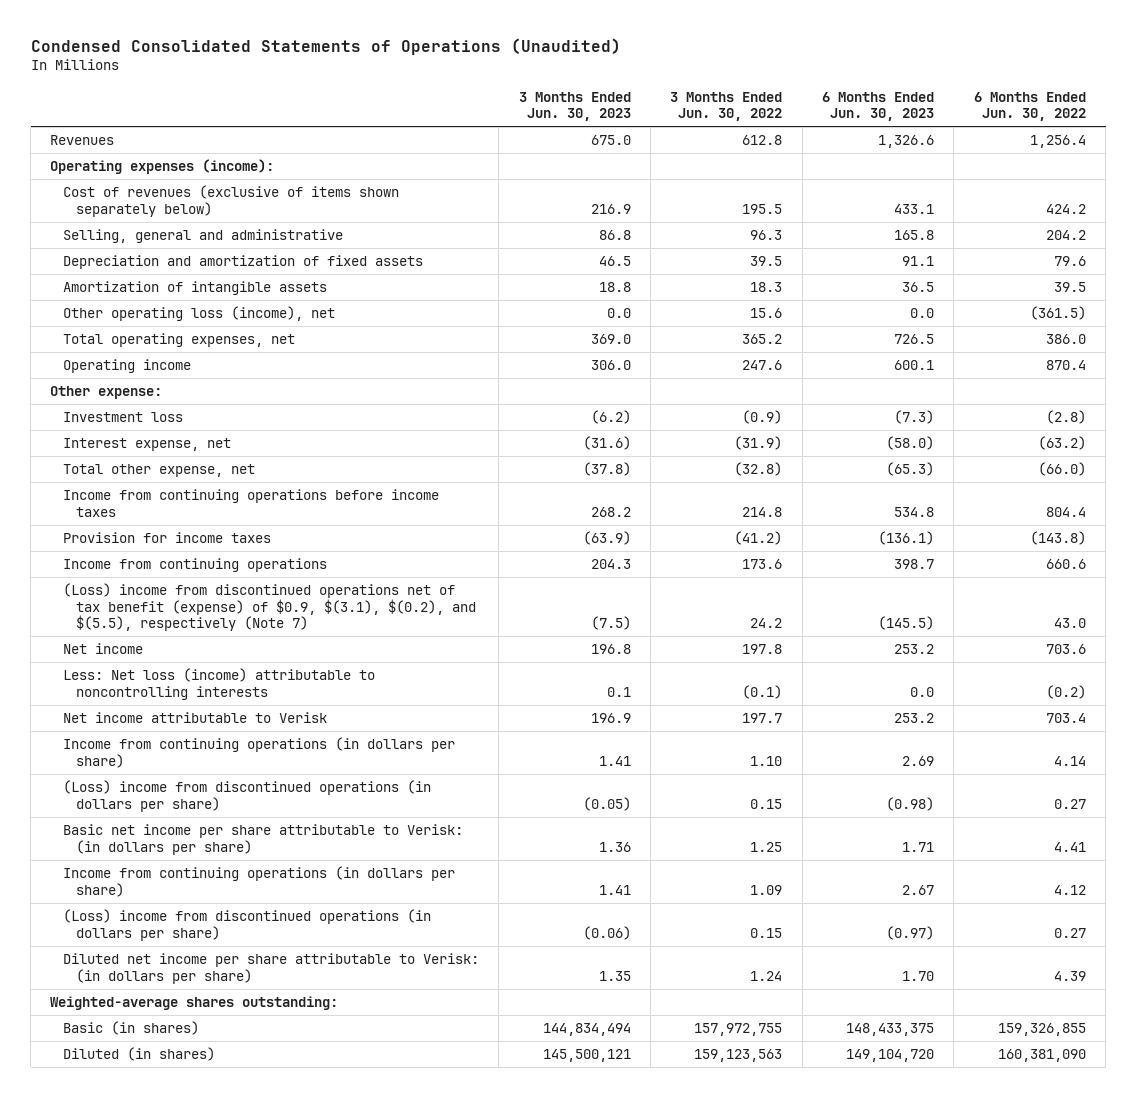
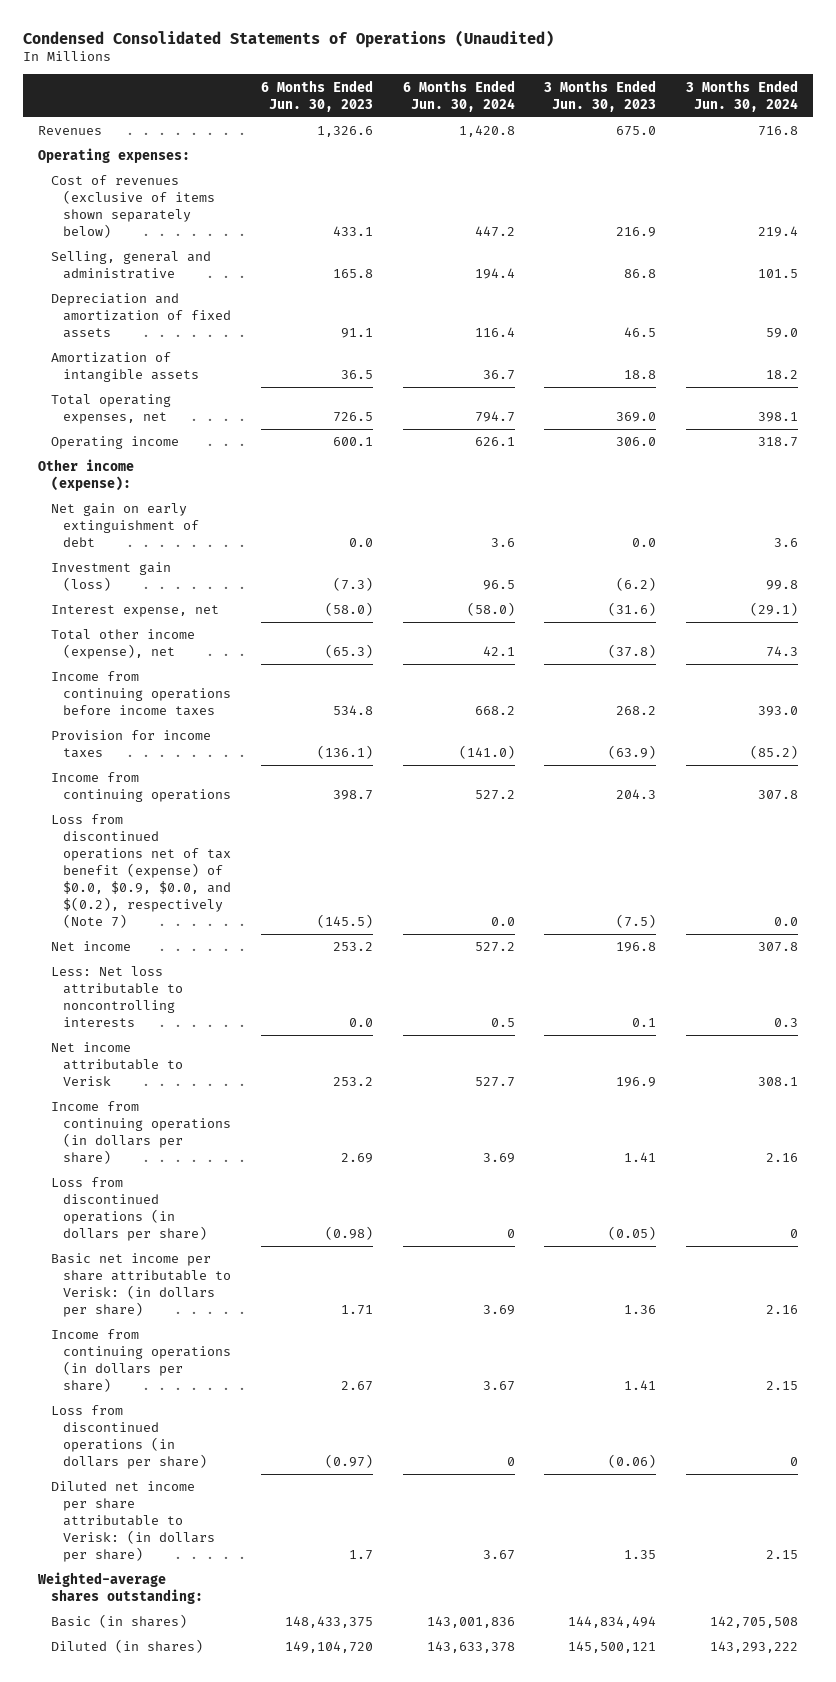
[670,91,783,122] 3 Months Ended Jun. 30, 2022 -> none
[973,91,1086,122] 6 Months Ended Jun. 30, 2022 -> none
none -> [402,79,515,112] 6 Months Ended Jun. 30, 2024
none -> [686,79,799,112] 3 Months Ended Jun. 30, 2024
[50,158,275,174] Operating expenses (income): -> [38,148,191,164] Operating expenses:
[63,305,336,321] Other operating loss (income), net -> none
[50,385,163,399] Other expense: -> [38,459,135,492] Other income (expense):
none -> [50,503,200,548] Net gain on early extinguishment of debt
[63,411,184,422] Investment loss -> [50,562,171,592] Investment gain (loss)
[63,463,256,477] Total other expense, net -> [50,629,195,660] Total other income (expense), net
[63,582,476,632] (Loss) income from discontinued operations net of tax benefit (expense) of $0.9, $(3.1), $(0.2), and $(5.5), respectively (Note 7) -> [50,814,232,928] Loss from discontinued operations net of tax benefit (expense) of $0.0, $0.9, $0.0, and $(0.2), respectively (Note 7)
[63,667,376,700] Less: Net loss (income) attributable to noncontrolling interests -> [50,966,184,1028] Less: Net loss attributable to noncontrolling interests
[63,779,432,812] (Loss) income from discontinued operations (in dollars per share) -> [50,1177,208,1242] Loss from discontinued operations (in dollars per share)
[63,908,432,941] (Loss) income from discontinued operations (in dollars per share) -> [50,1405,208,1470] Loss from discontinued operations (in dollars per share)
[902,970,935,981] 1.70 -> [348,1550,373,1561] 1.7

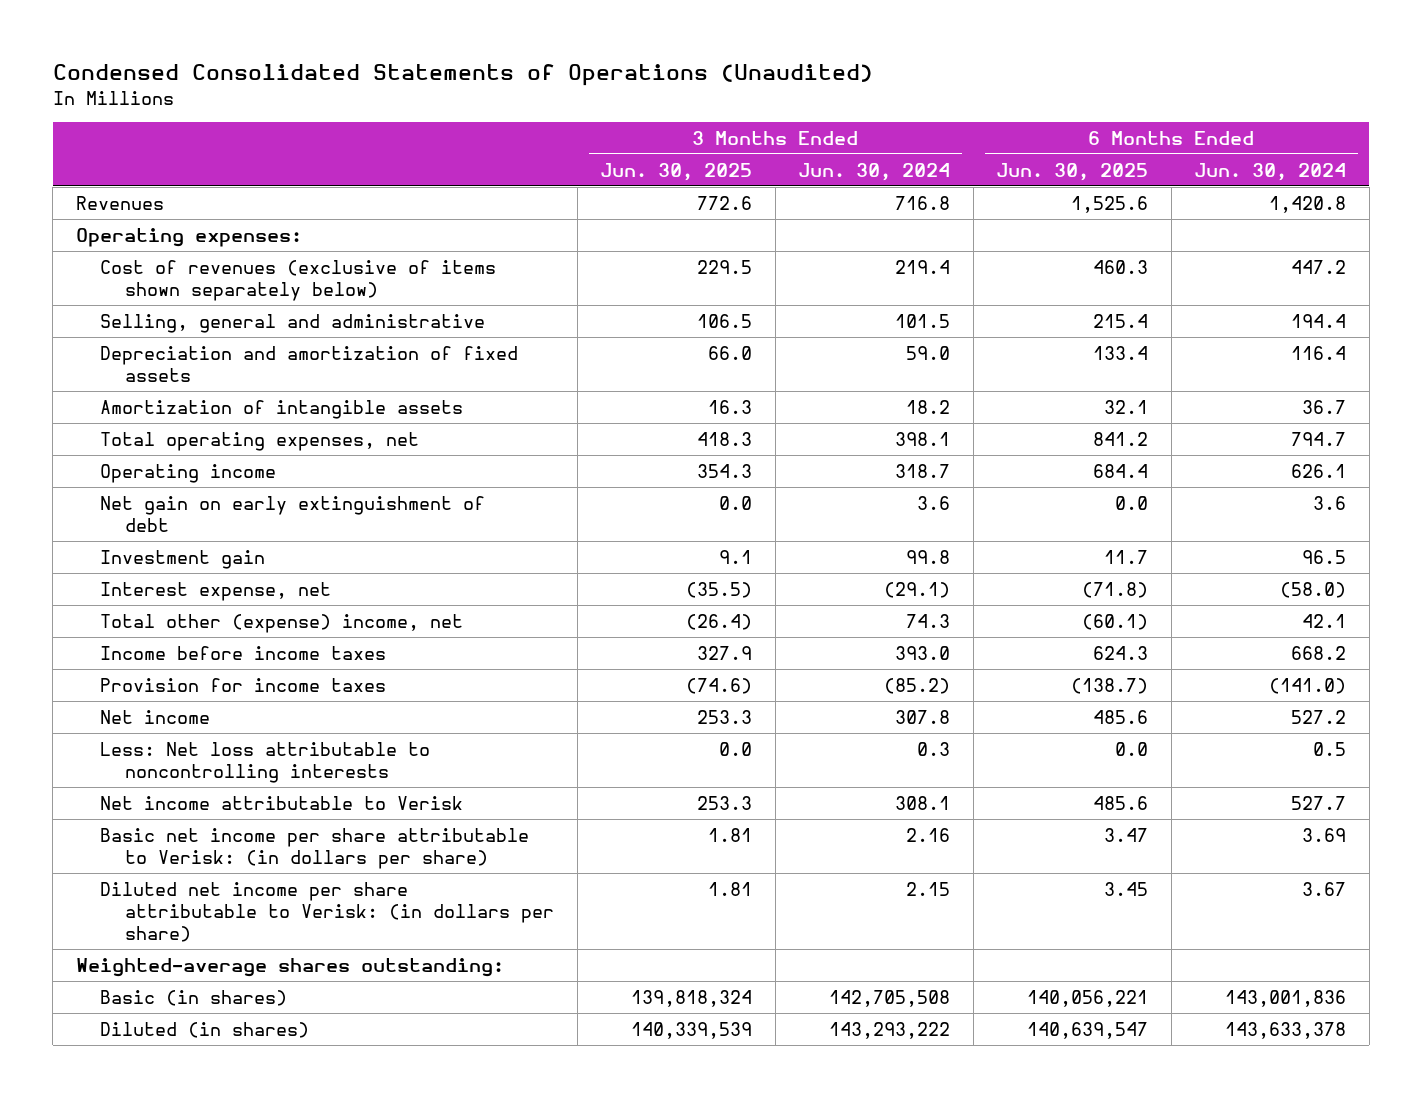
[260,79,373,112] 6 Months Ended Jun. 30, 2023 -> none
[544,79,657,112] 3 Months Ended Jun. 30, 2023 -> none
none -> [600,162,753,181] Jun. 30, 2025
none -> [996,162,1149,181] Jun. 30, 2025
[38,459,135,492] Other income (expense): -> none
[50,562,171,592] Investment gain (loss) -> [100,549,266,569] Investment gain
[50,629,195,660] Total other income (expense), net -> [100,613,464,633] Total other (expense) income, net
[50,671,232,717] Income from continuing operations before income taxes -> [100,645,387,660] Income before income taxes
[50,772,232,803] Income from continuing operations -> none
[50,814,232,928] Loss from discontinued operations net of tax benefit (expense) of $0.0, $0.9, $0.0, and $(0.2), respectively (Note 7) -> none
[50,1101,232,1165] Income from continuing operations (in dollars per share) -> none
[50,1177,208,1242] Loss from discontinued operations (in dollars per share) -> none
[50,1329,232,1393] Income from continuing operations (in dollars per share) -> none
[50,1405,208,1470] Loss from discontinued operations (in dollars per share) -> none

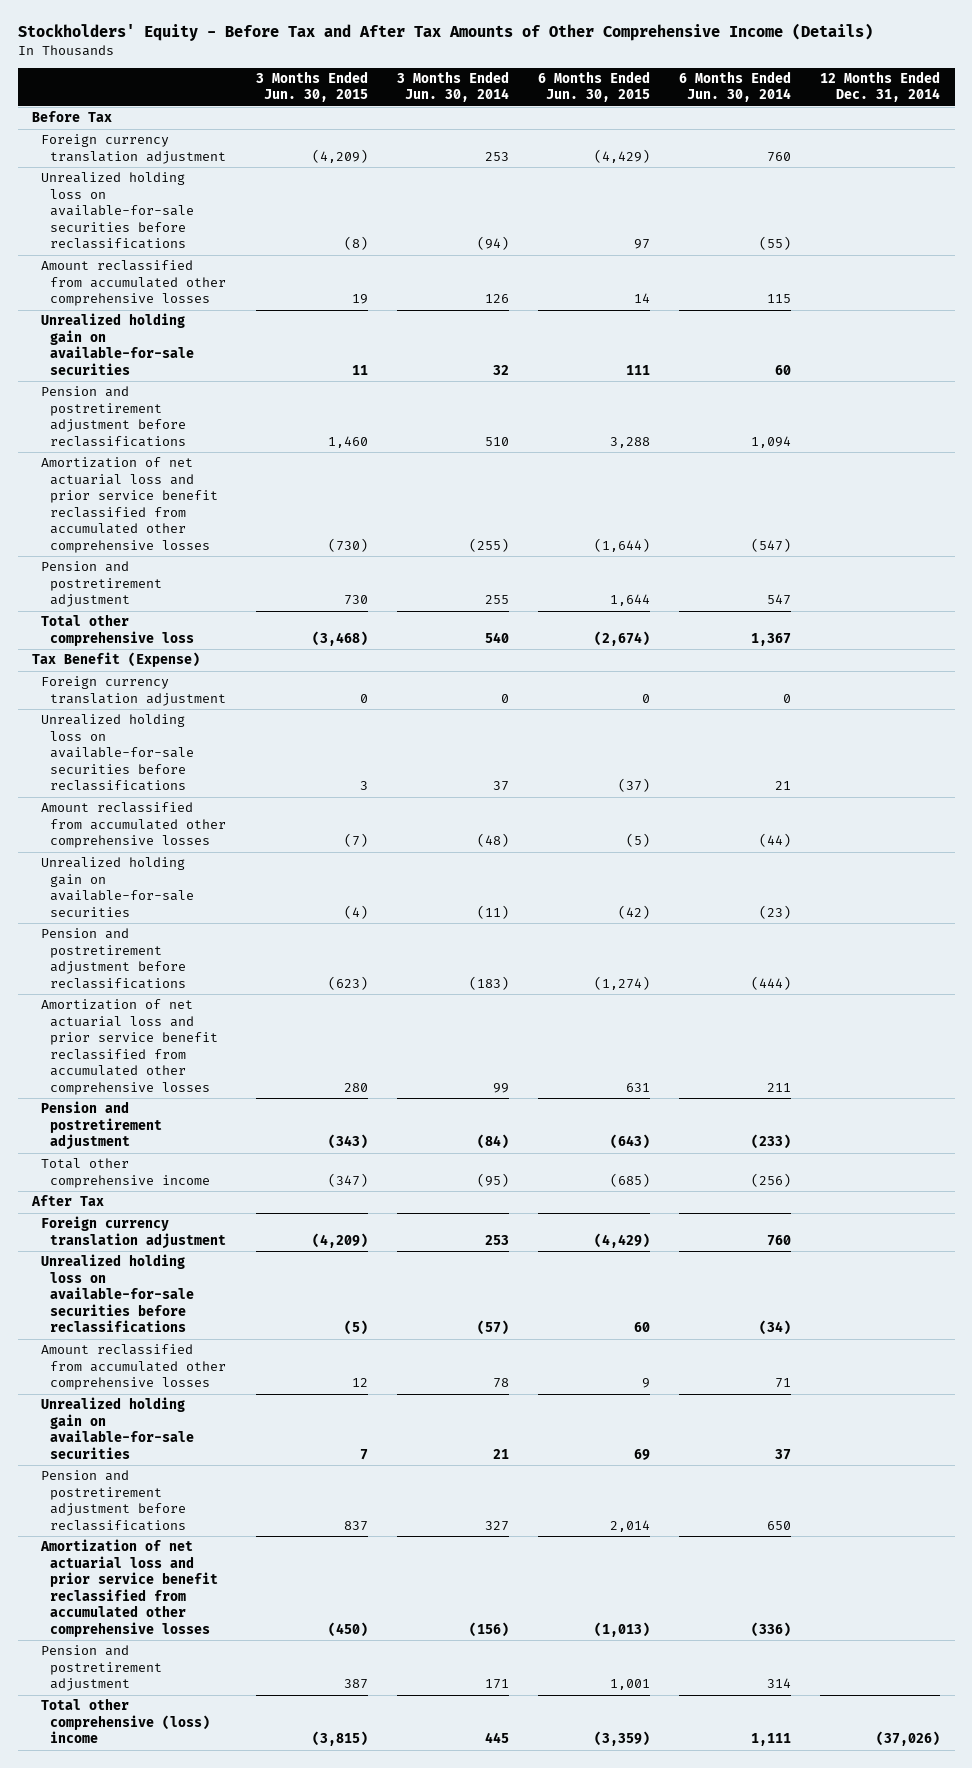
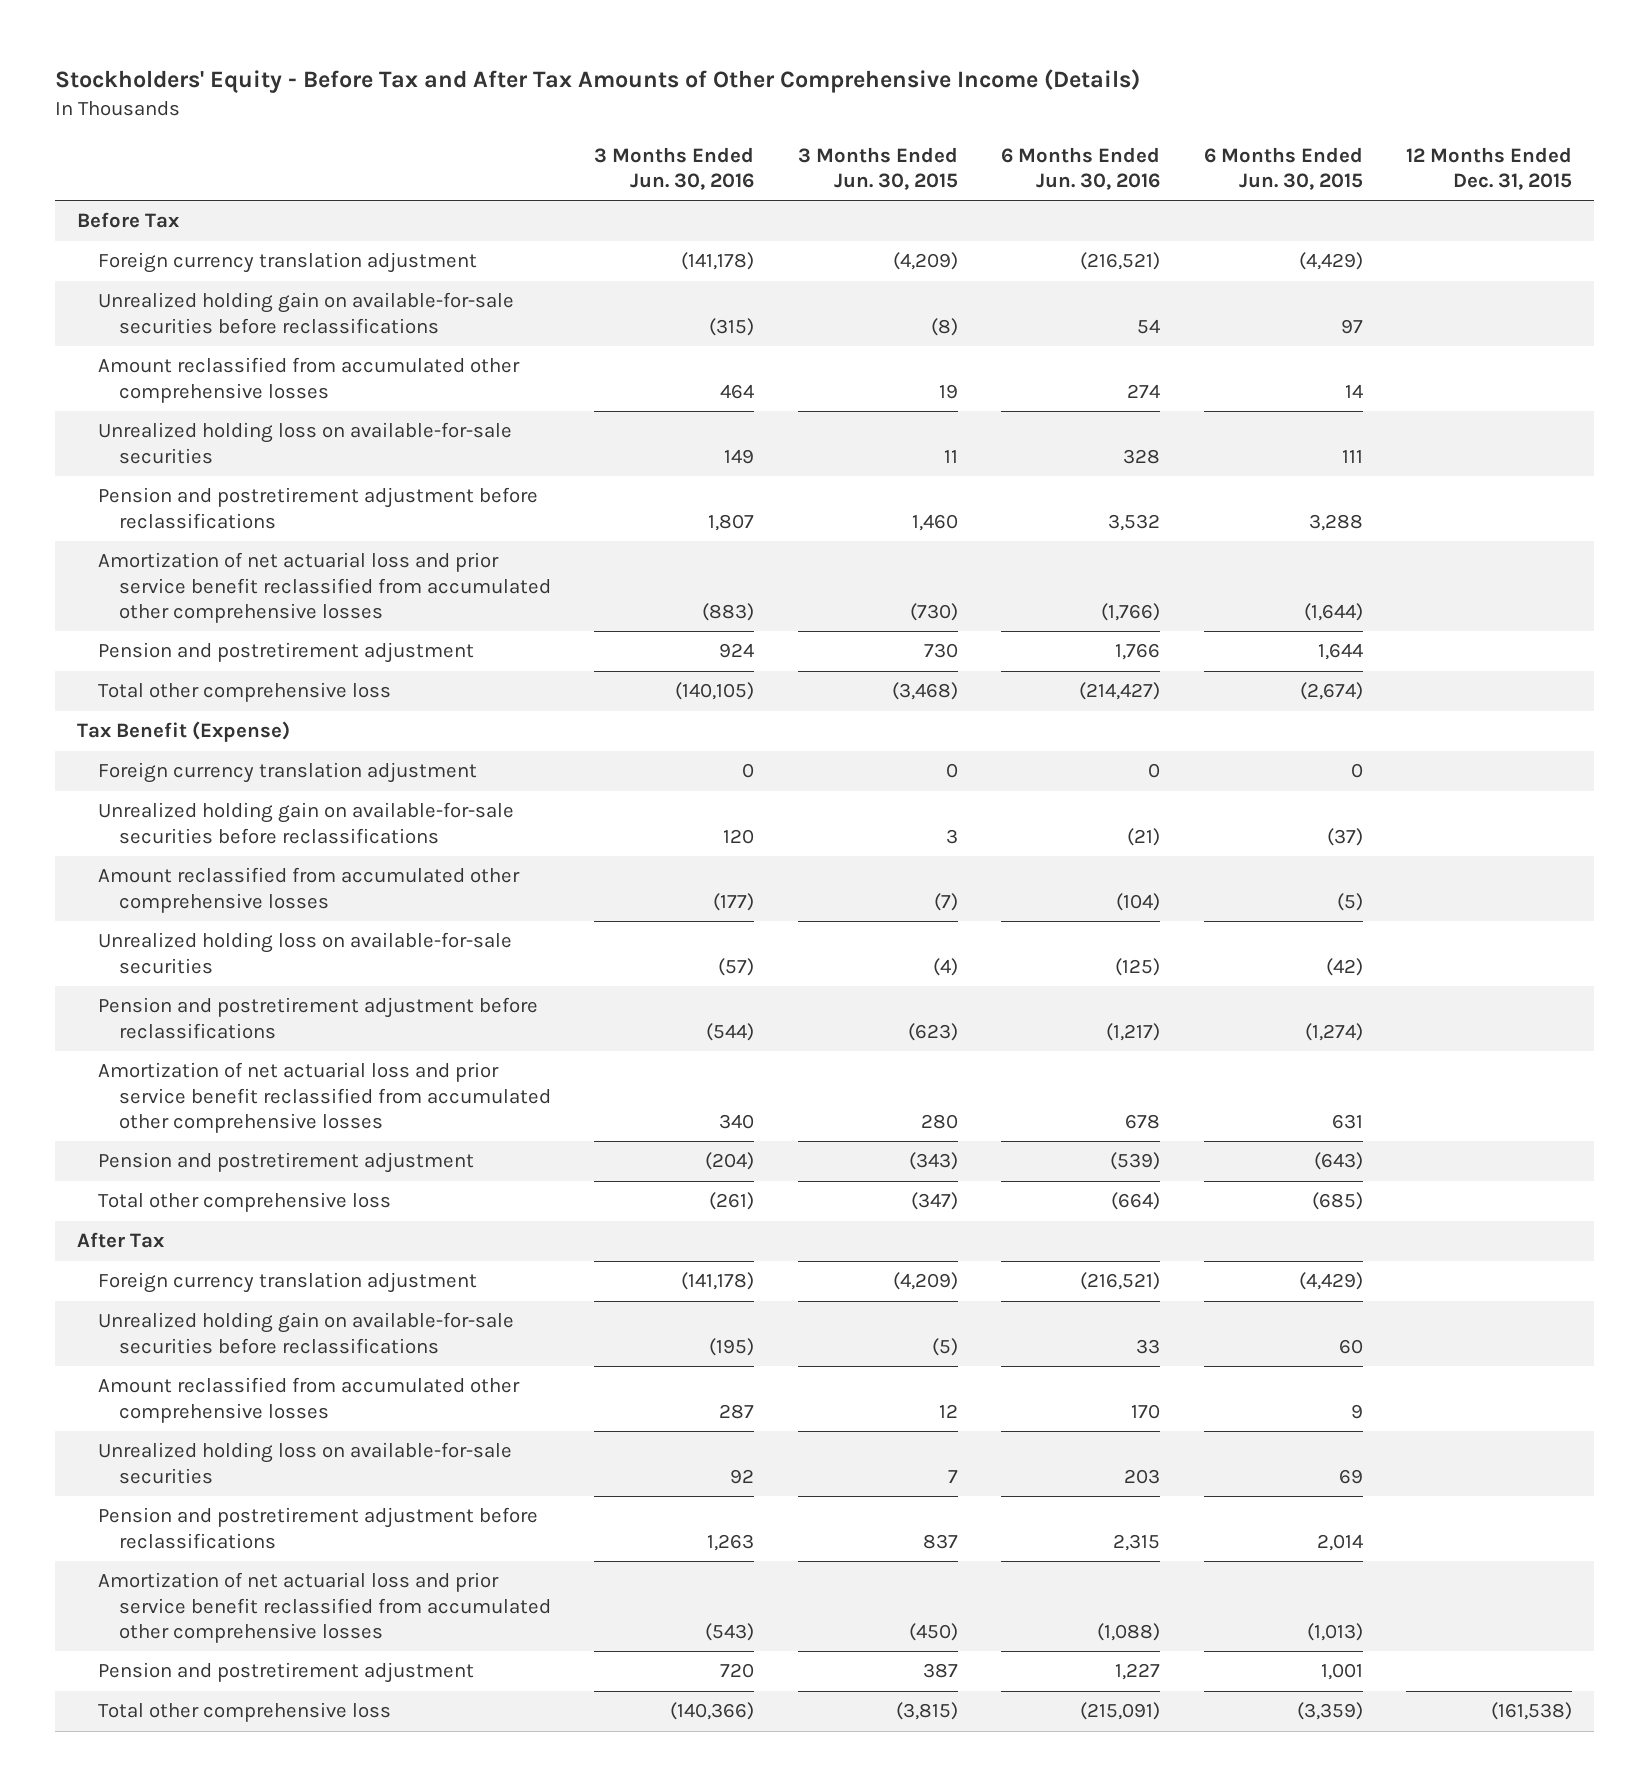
[396,70,509,103] 3 Months Ended Jun. 30, 2014 -> none
[679,70,792,103] 6 Months Ended Jun. 30, 2014 -> none
[820,70,941,103] 12 Months Ended Dec. 31, 2014 -> none
none -> [594,146,755,190] 3 Months Ended Jun. 30, 2016
none -> [1001,146,1161,190] 6 Months Ended Jun. 30, 2016
none -> [1406,146,1573,190] 12 Months Ended Dec. 31, 2015
[41,172,195,250] Unrealized holding loss on available-for-sale securities before reclassifications -> [97,292,514,334] Unrealized holding gain on available-for-sale securities before reclassifications
[41,313,195,375] Unrealized holding gain on available-for-sale securities -> [97,422,512,464] Unrealized holding loss on available-for-sale securities
[41,714,195,792] Unrealized holding loss on available-for-sale securities before reclassifications -> [97,802,514,844] Unrealized holding gain on available-for-sale securities before reclassifications
[41,857,195,917] Unrealized holding gain on available-for-sale securities -> [97,932,512,974] Unrealized holding loss on available-for-sale securities
[41,1158,211,1188] Total other comprehensive income -> [97,1192,391,1213] Total other comprehensive loss
[41,1254,195,1333] Unrealized holding loss on available-for-sale securities before reclassifications -> [97,1312,514,1354] Unrealized holding gain on available-for-sale securities before reclassifications
[41,1397,195,1459] Unrealized holding gain on available-for-sale securities -> [97,1442,512,1484] Unrealized holding loss on available-for-sale securities
[41,1698,211,1744] Total other comprehensive (loss) income -> [97,1702,391,1723] Total other comprehensive loss

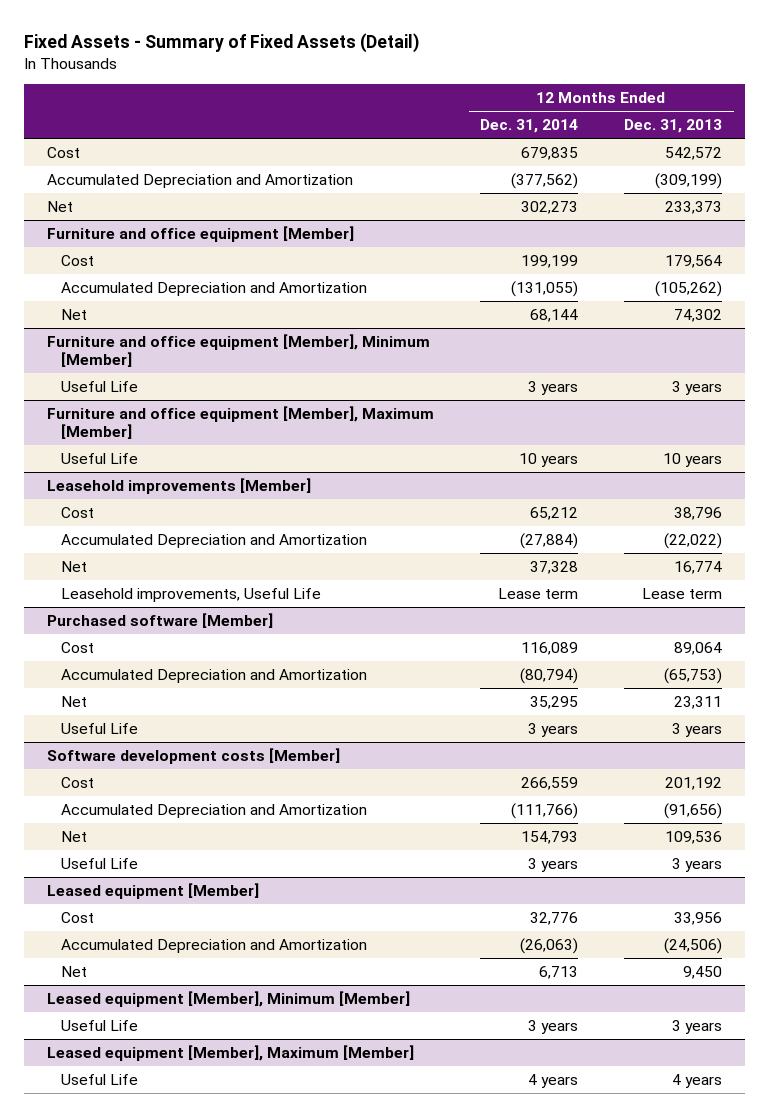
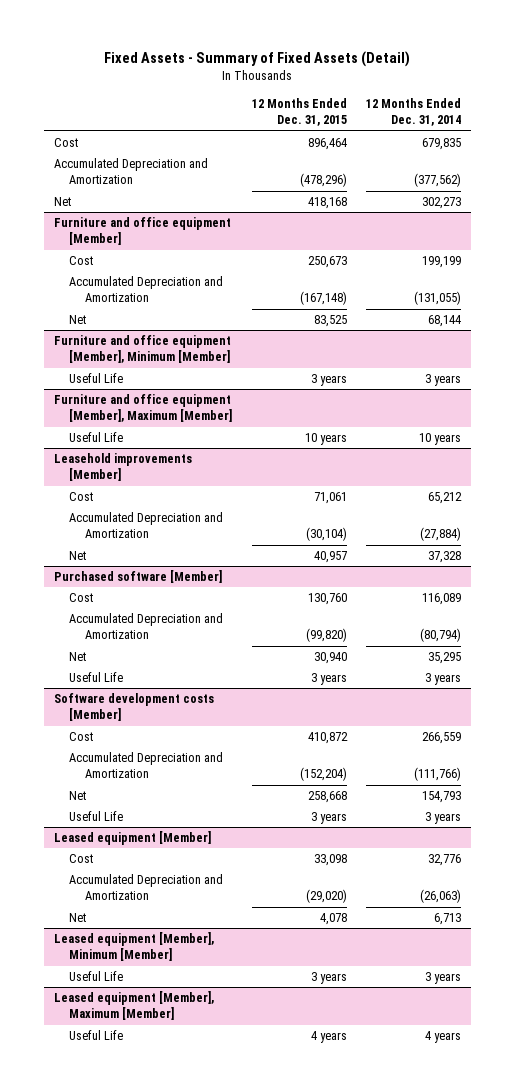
[624,119,723,134] Dec. 31, 2013 -> none
none -> [251,98,347,127] 12 Months Ended Dec. 31, 2015
[60,587,321,602] Leasehold improvements, Useful Life -> none

